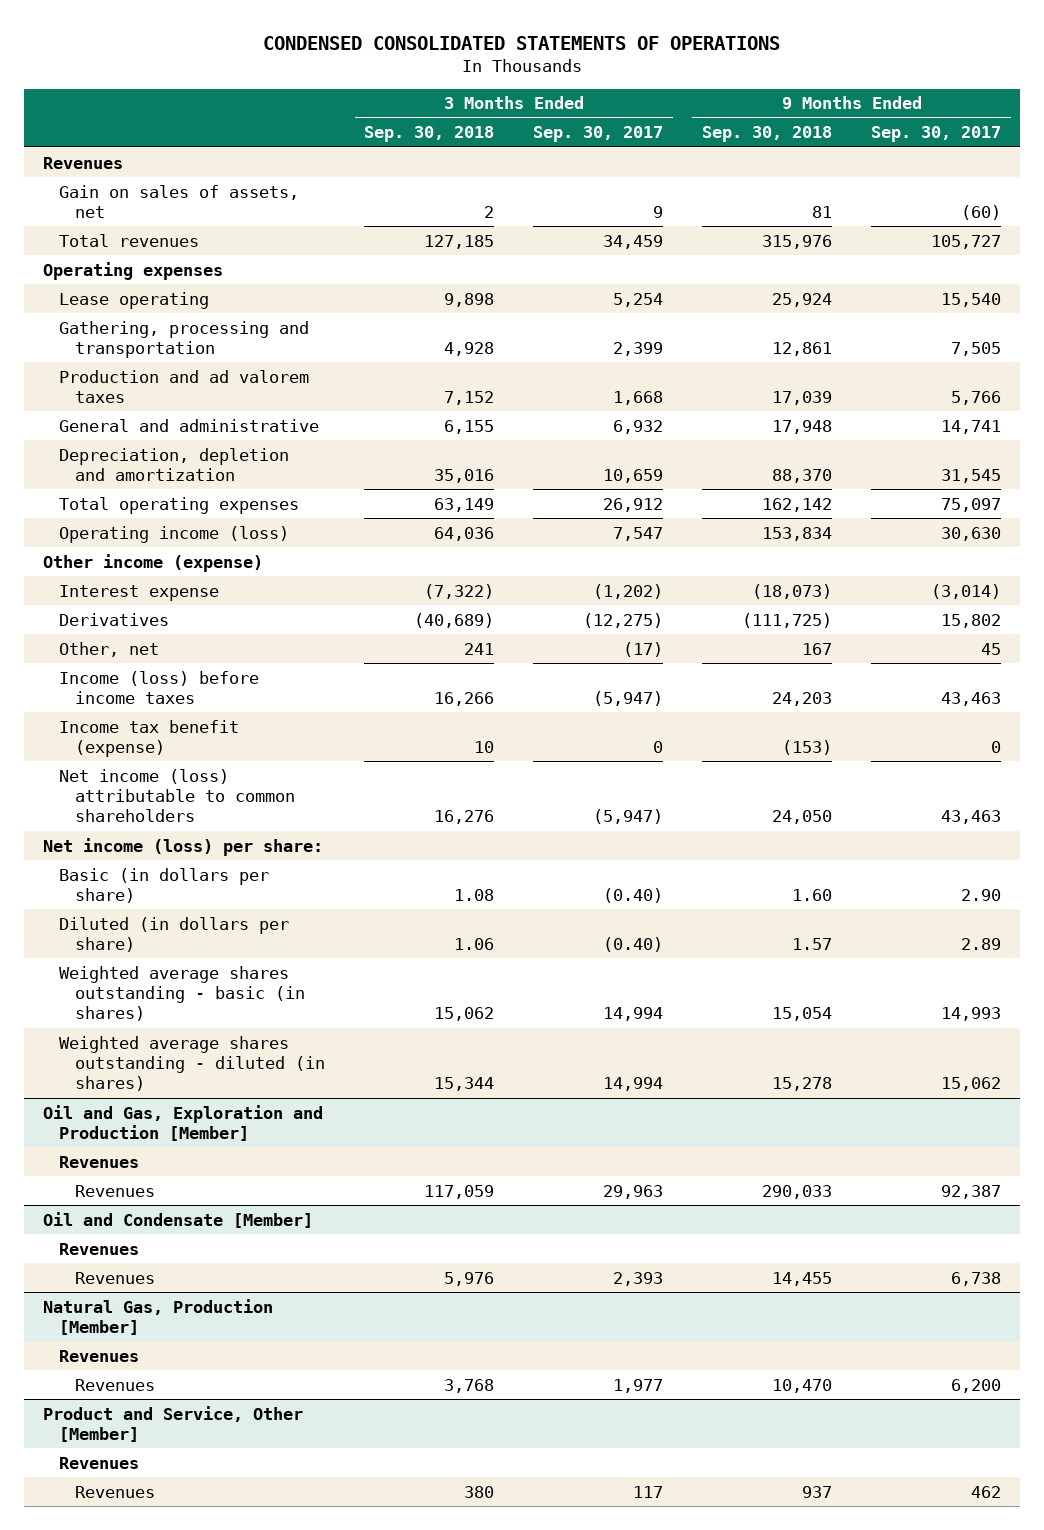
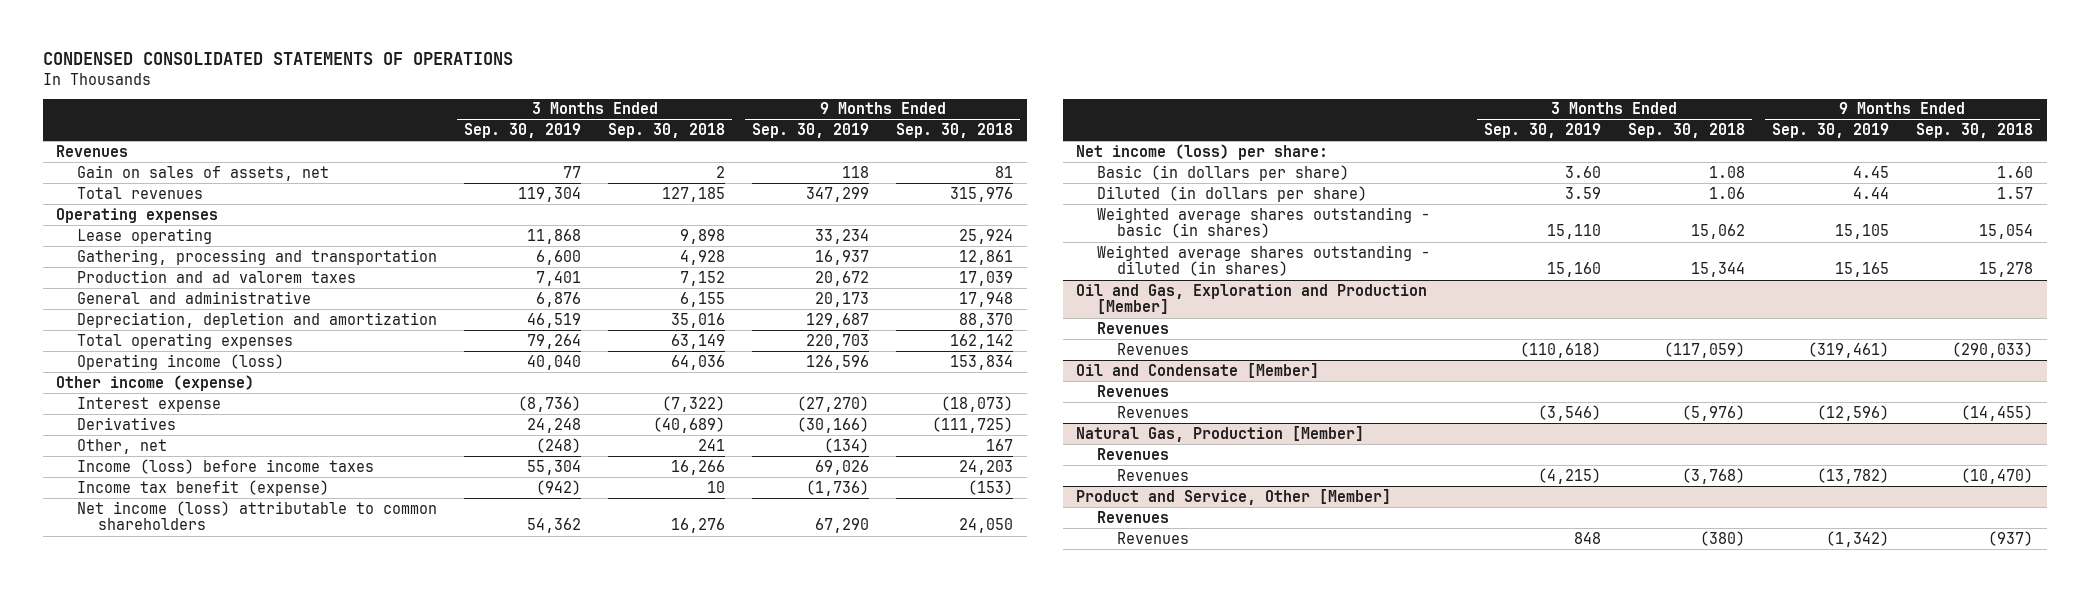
[533,126,664,143] Sep. 30, 2017 -> none
[870,126,1001,143] Sep. 30, 2017 -> none
none -> [464,123,582,139] Sep. 30, 2019
none -> [752,123,870,139] Sep. 30, 2019
[424,1184,495,1199] 117,059 -> [1663,341,1745,358] (117,059)
[762,1184,833,1199] 290,033 -> [1952,341,2034,358] (290,033)
[444,1271,495,1286] 5,976 -> [1681,404,1745,421] (5,976)
[772,1271,833,1286] 14,455 -> [1961,404,2034,421] (14,455)
[444,1378,495,1393] 3,768 -> [1681,467,1745,484] (3,768)
[772,1378,833,1393] 10,470 -> [1961,467,2034,484] (10,470)
[464,1485,495,1498] 380 -> [1699,530,1745,546] (380)
[802,1485,833,1498] 937 -> [1988,530,2034,546] (937)

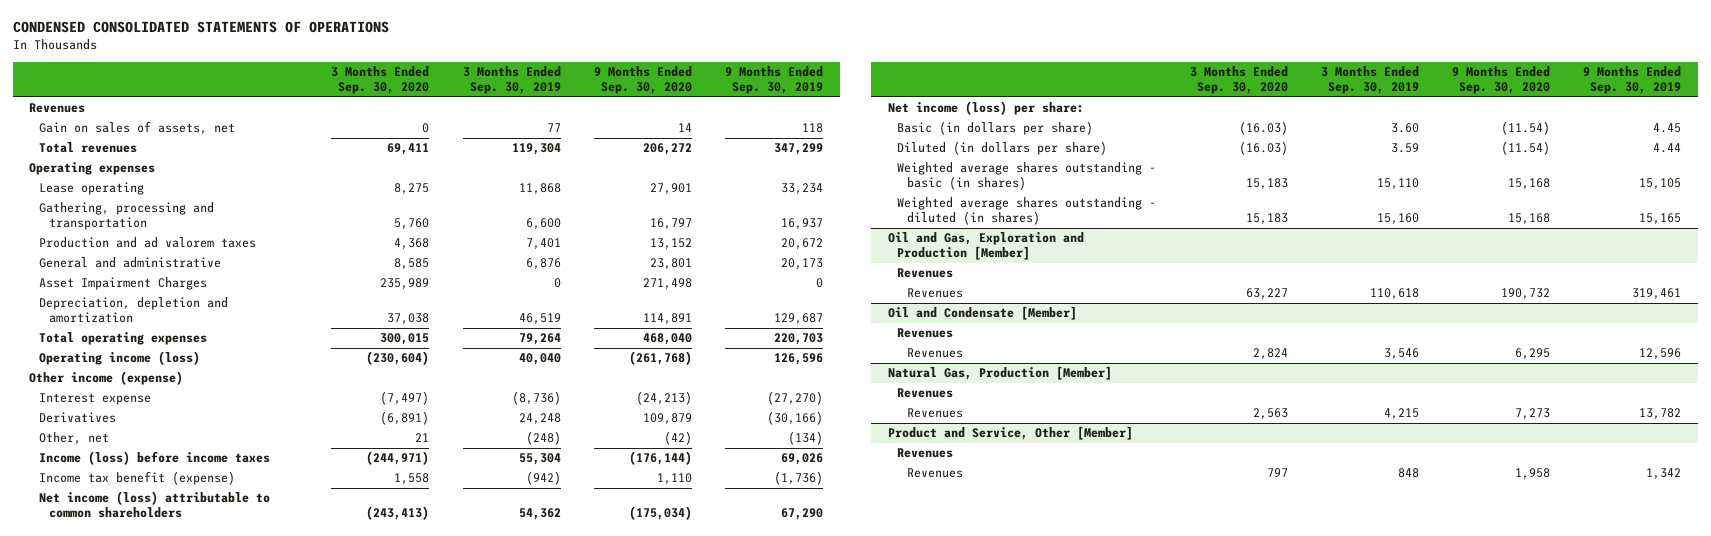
[608,123,726,139] Sep. 30, 2018 -> none
[896,123,1014,139] Sep. 30, 2018 -> none
none -> [331,65,430,95] 3 Months Ended Sep. 30, 2020
none -> [593,65,692,95] 9 Months Ended Sep. 30, 2020
none -> [39,277,208,291] Asset Impairment Charges
[1519,341,1601,358] (110,618) -> [1369,288,1419,301] 110,618
[1807,341,1889,358] (319,461) -> [1632,288,1682,301] 319,461
[1537,404,1601,421] (3,546) -> [1383,348,1419,361] 3,546
[1816,404,1889,421] (12,596) -> [1639,348,1682,361] 12,596
[1537,467,1601,484] (4,215) -> [1383,408,1419,421] 4,215
[1816,467,1889,484] (13,782) -> [1639,408,1682,421] 13,782
[1825,530,1889,547] (1,342) -> [1646,468,1682,481] 1,342

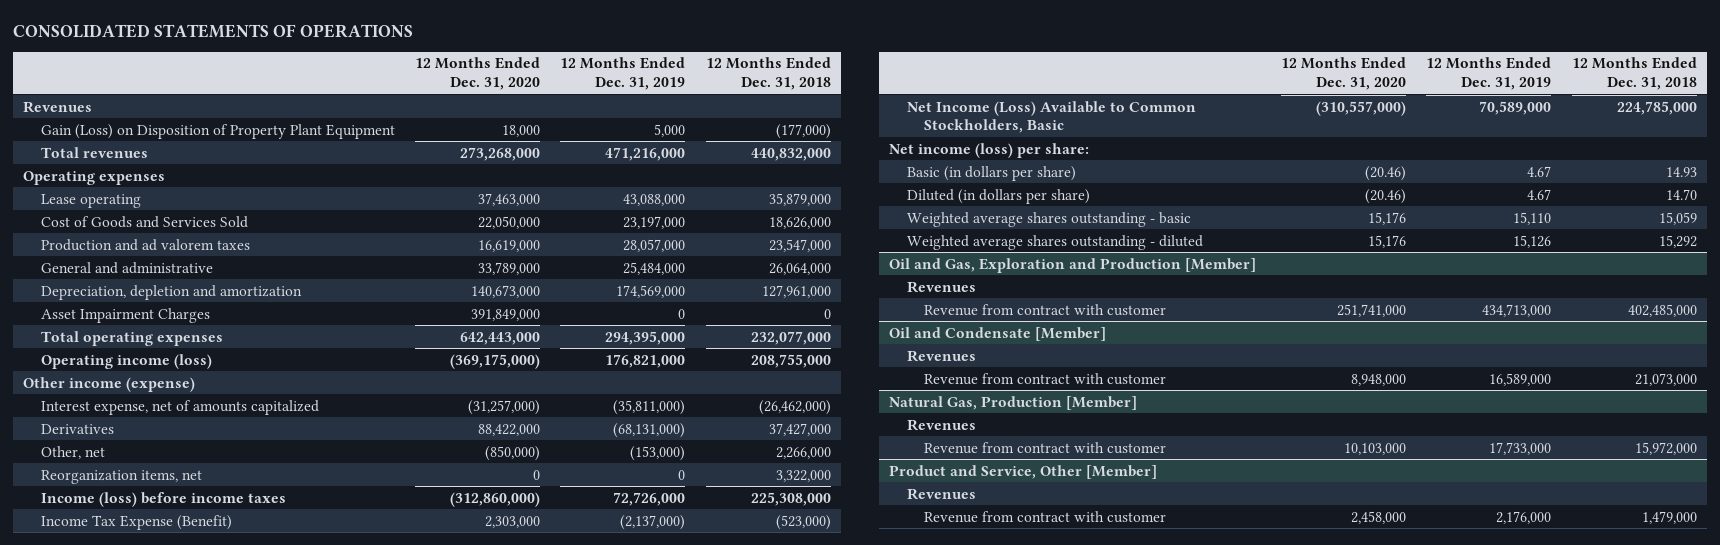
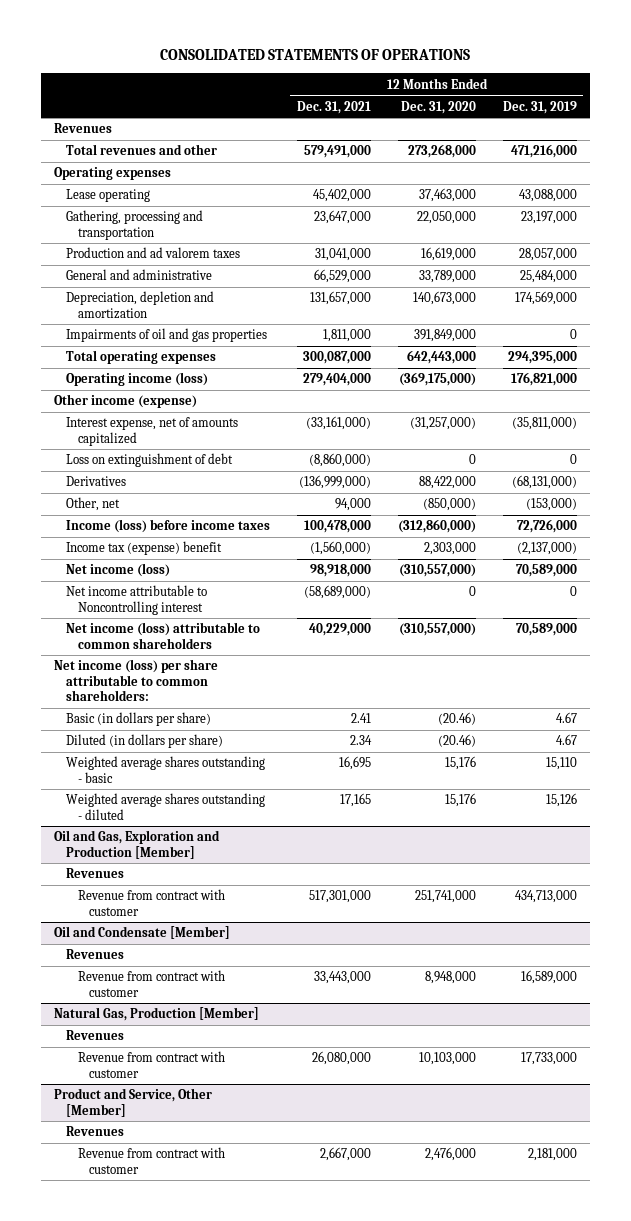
[705,57,831,90] 12 Months Ended Dec. 31, 2018 -> none
none -> [296,100,371,114] Dec. 31, 2021
[40,123,395,139] Gain (Loss) on Disposition of Property Plant Equipment -> none
[40,146,148,158] Total revenues -> [65,144,217,156] Total revenues and other
[40,215,248,228] Cost of Goods and Services Sold -> [65,210,203,240] Gathering, processing and transportation
[40,307,210,323] Asset Impairment Charges -> [65,328,267,343] Impairments of oil and gas properties
none -> [65,453,233,468] Loss on extinguishment of debt
[40,469,202,484] Reorganization items, net -> none
[40,514,232,530] Income Tax Expense (Benefit) -> [65,541,222,556] Income tax (expense) benefit
none -> [65,563,170,578] Net income (loss)
none -> [65,585,207,615] Net income attributable to Noncontrolling interest
[906,100,1196,134] Net Income (Loss) Available to Common Stockholders, Basic -> [65,622,260,649] Net income (loss) attributable to common shareholders
[889,142,1090,158] Net income (loss) per share: -> [54,659,219,702] Net income (loss) per share attributable to common shareholders:
[1350,510,1406,524] 2,458,000 -> [424,1147,476,1162] 2,476,000
[1496,510,1552,524] 2,176,000 -> [527,1148,577,1162] 2,181,000

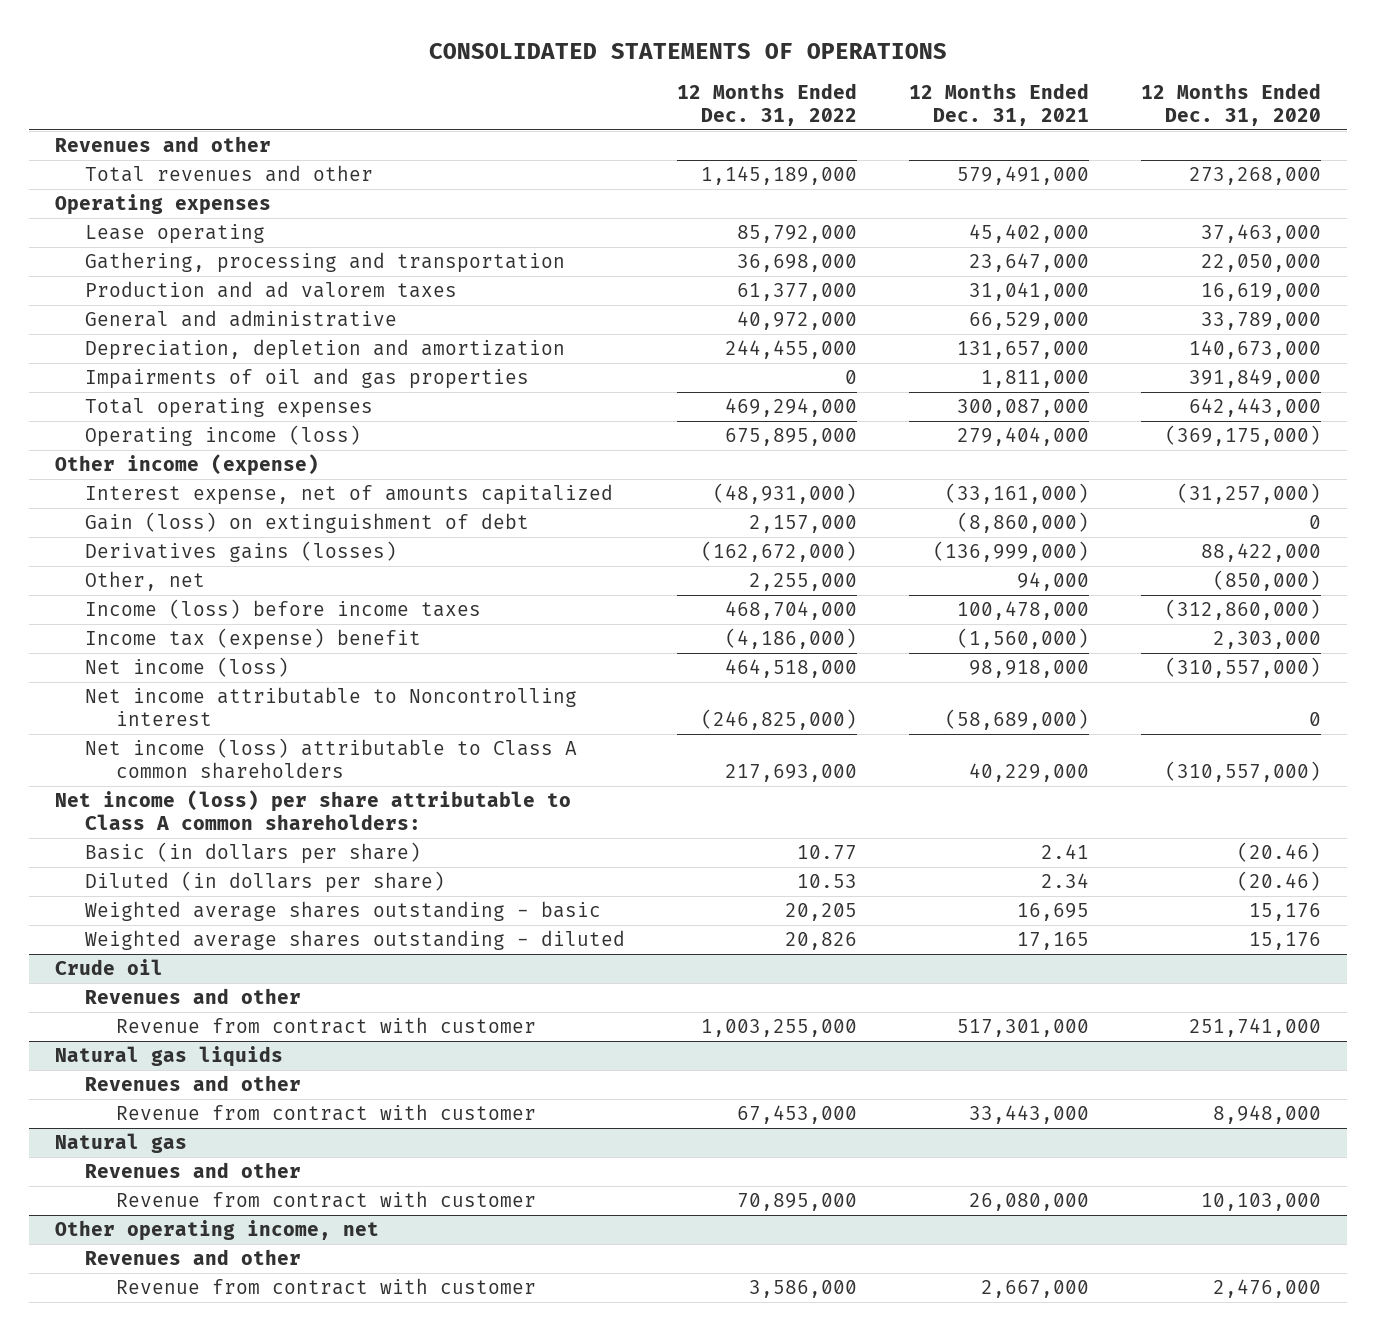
[502,100,577,114] Dec. 31, 2019 -> none
none -> [677,82,858,126] 12 Months Ended Dec. 31, 2022
[54,123,113,134] Revenues -> [54,136,271,153] Revenues and other
[65,453,233,468] Loss on extinguishment of debt -> [85,512,530,534] Gain (loss) on extinguishment of debt
[65,476,126,487] Derivatives -> [85,541,398,563] Derivatives gains (losses)
[65,622,260,649] Net income (loss) attributable to common shareholders -> [85,738,578,780] Net income (loss) attributable to Class A common shareholders
[54,659,219,702] Net income (loss) per share attributable to common shareholders: -> [54,790,571,831] Net income (loss) per share attributable to Class A common shareholders:
[54,830,221,859] Oil and Gas, Exploration and Production [Member] -> none
none -> [54,959,163,976] Crude oil
[65,868,124,879] Revenues -> [85,988,302,1005] Revenues and other
[54,926,231,940] Oil and Condensate [Member] -> none
none -> [54,1046,283,1068] Natural gas liquids
[65,949,124,960] Revenues -> [85,1075,302,1092] Revenues and other
[54,1007,260,1022] Natural Gas, Production [Member] -> [54,1133,187,1154] Natural gas
[65,1030,124,1041] Revenues -> [85,1162,302,1179] Revenues and other
[54,1088,213,1117] Product and Service, Other [Member] -> [54,1220,379,1242] Other operating income, net
[65,1126,124,1137] Revenues -> [85,1249,302,1266] Revenues and other

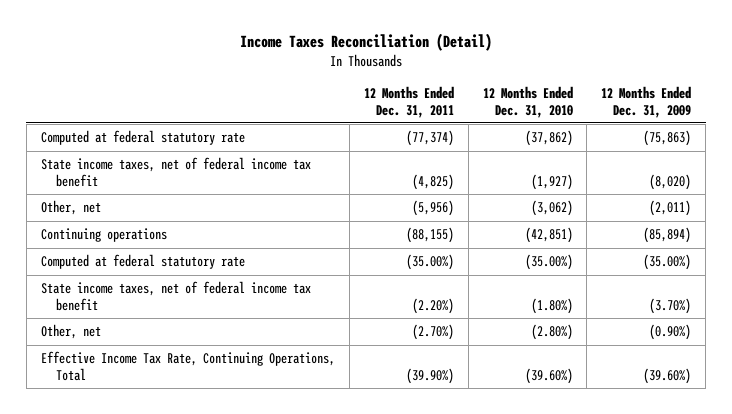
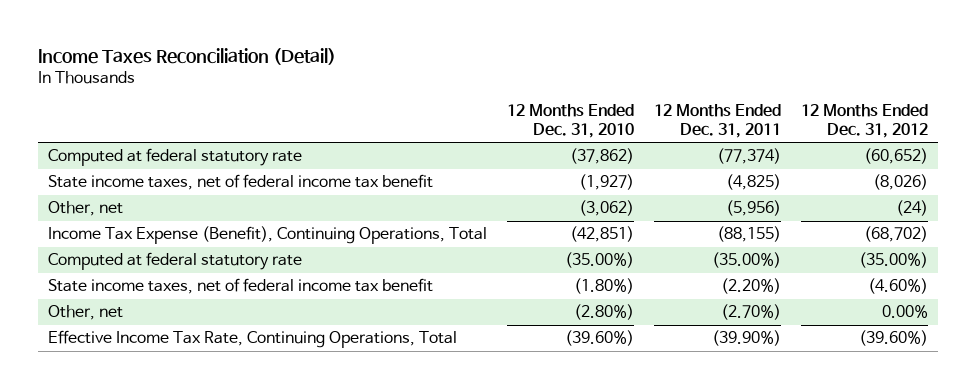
[601,85,692,118] 12 Months Ended Dec. 31, 2009 -> none
none -> [800,104,928,139] 12 Months Ended Dec. 31, 2012
[40,228,167,243] Continuing operations -> [48,226,488,245] Income Tax Expense (Benefit), Continuing Operations, Total

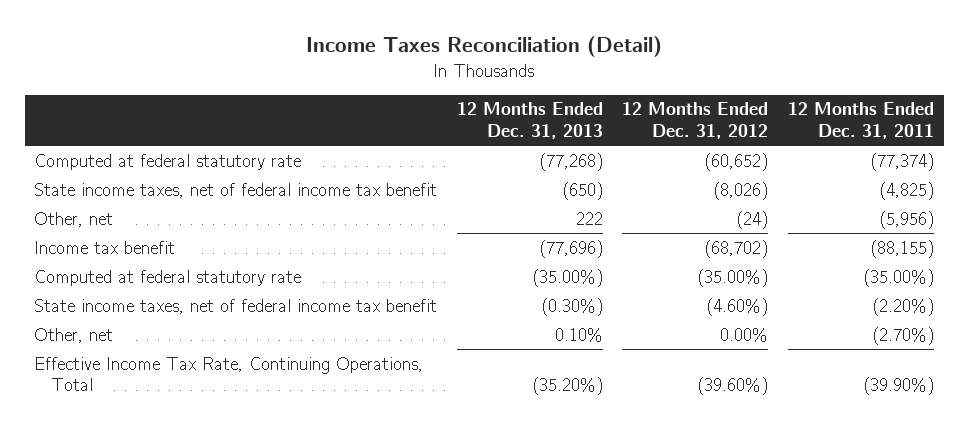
[507,104,635,139] 12 Months Ended Dec. 31, 2010 -> none
none -> [456,102,603,139] 12 Months Ended Dec. 31, 2013
[48,226,488,245] Income Tax Expense (Benefit), Continuing Operations, Total -> [34,240,176,254] Income tax benefit

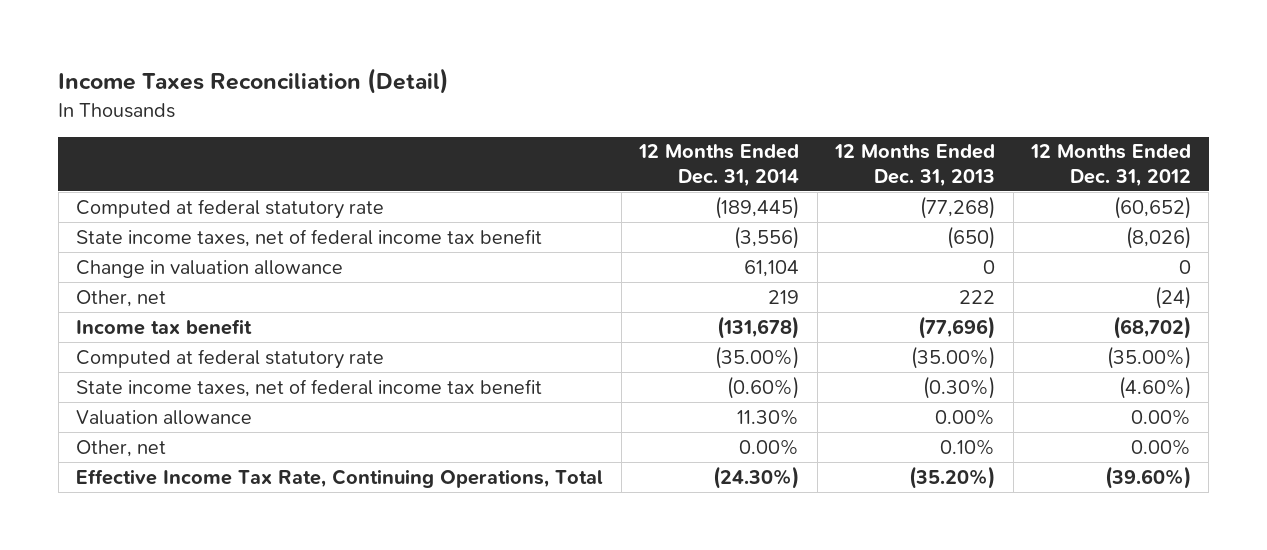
[787,102,934,139] 12 Months Ended Dec. 31, 2011 -> none
none -> [638,144,800,187] 12 Months Ended Dec. 31, 2014
none -> [76,259,344,278] Change in valuation allowance
none -> [76,409,253,425] Valuation allowance

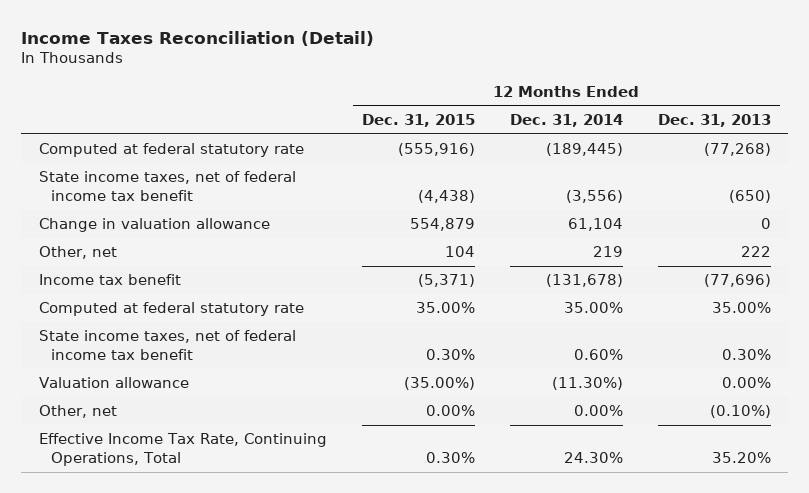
[1030,144,1192,187] 12 Months Ended Dec. 31, 2012 -> none
none -> [361,114,475,128] Dec. 31, 2015
[715,345,800,369] (35.00%) -> [563,302,623,314] 35.00%
[911,345,996,369] (35.00%) -> [711,302,771,314] 35.00%
[727,375,800,399] (0.60%) -> [573,348,623,360] 0.60%
[923,375,996,399] (0.30%) -> [721,348,771,360] 0.30%
[737,408,800,425] 11.30% -> [551,377,623,391] (11.30%)
[940,438,996,455] 0.10% -> [709,405,771,419] (0.10%)
[713,465,800,489] (24.30%) -> [563,451,623,463] 24.30%
[909,465,996,489] (35.20%) -> [711,451,771,463] 35.20%

